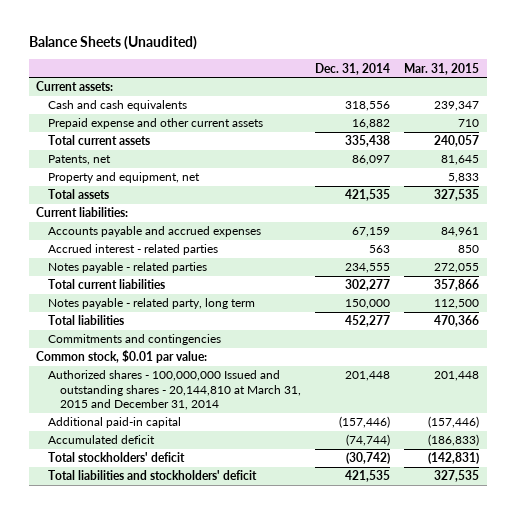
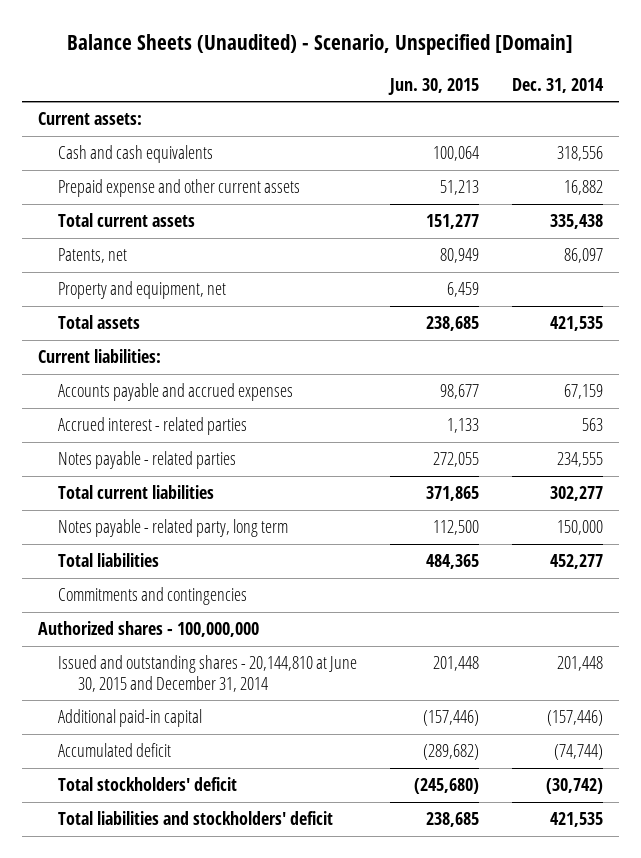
[28,36,197,51] Balance Sheets (Unaudited) -> [67,33,574,55] Balance Sheets (Unaudited) - Scenario, Unspecified [Domain]
[404,62,480,75] Mar. 31, 2015 -> none
none -> [387,77,479,95] Jun. 30, 2015
[36,350,208,364] Common stock, $0.01 par value: -> none
none -> [38,621,260,638] Authorized shares - 100,000,000
[47,370,301,411] Authorized shares - 100,000,000 Issued and outstanding shares - 20,144,810 at March 31, 2015 and December 31, 2014 -> [57,655,357,692] Issued and outstanding shares - 20,144,810 at June 30, 2015 and December 31, 2014

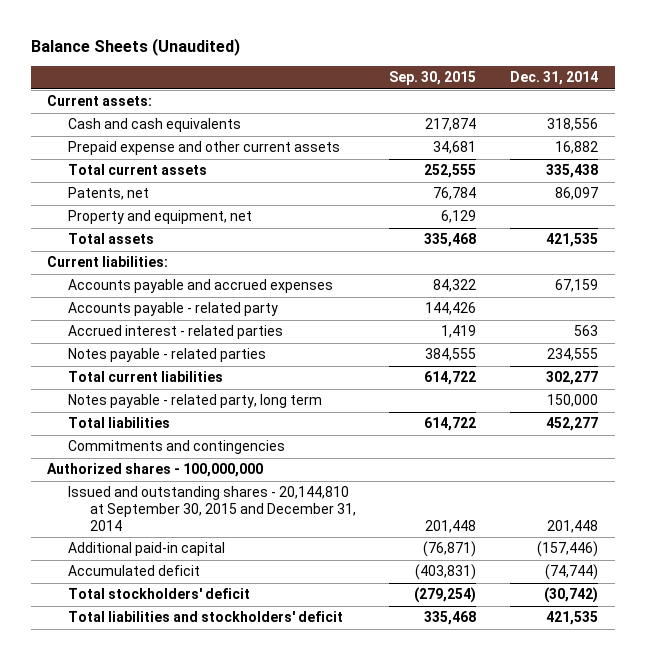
[67,33,574,55] Balance Sheets (Unaudited) - Scenario, Unspecified [Domain] -> [30,38,240,57] Balance Sheets (Unaudited)
[387,77,479,95] Jun. 30, 2015 -> none
none -> [389,71,477,86] Sep. 30, 2015
none -> [68,302,279,317] Accounts payable - related party
[57,655,357,692] Issued and outstanding shares - 20,144,810 at June 30, 2015 and December 31, 2014 -> [68,486,356,531] Issued and outstanding shares - 20,144,810 at September 30, 2015 and December 31, 2014

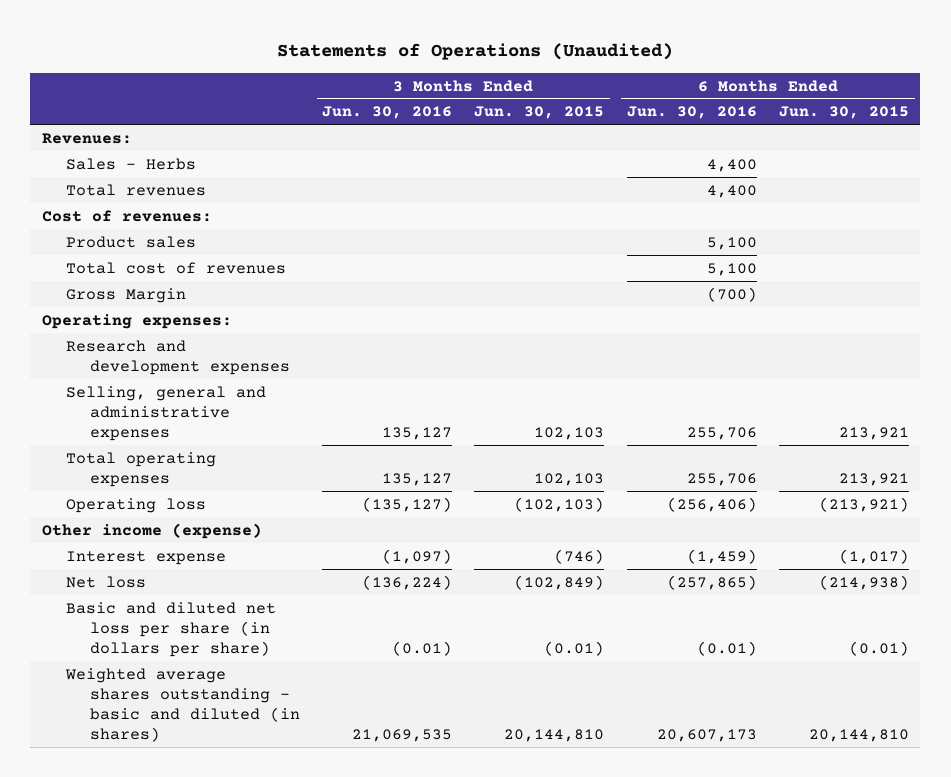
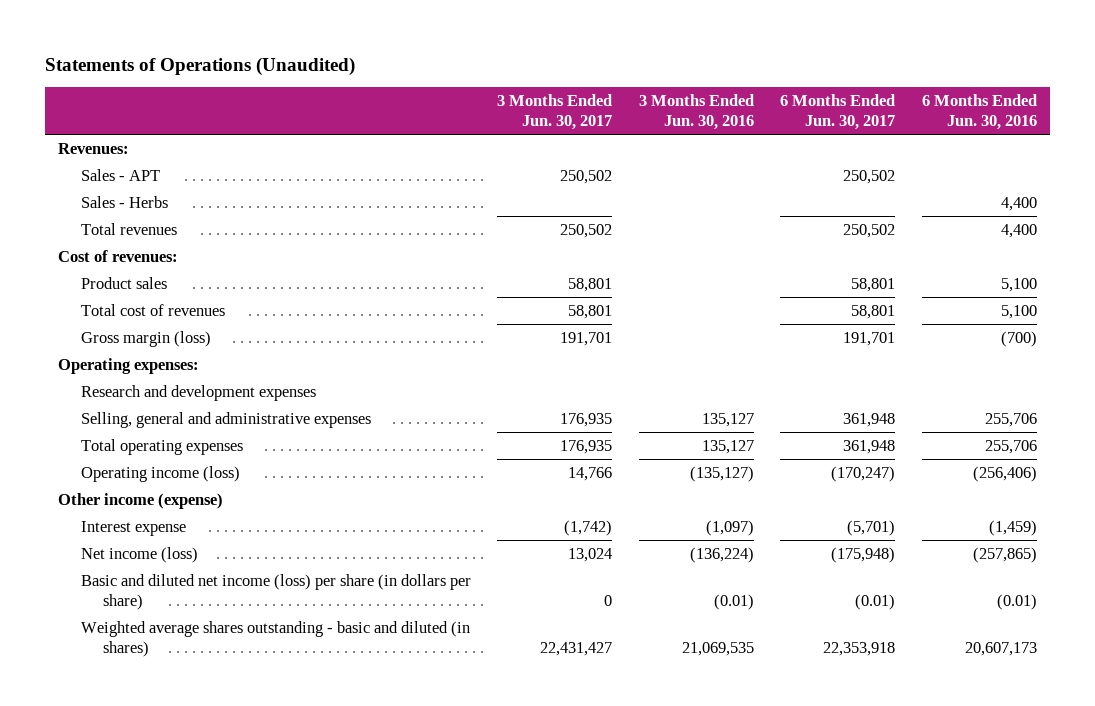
[474,106,605,120] Jun. 30, 2015 -> none
[778,106,909,120] Jun. 30, 2015 -> none
none -> [497,93,613,130] 3 Months Ended Jun. 30, 2017
none -> [780,93,896,130] 6 Months Ended Jun. 30, 2017
none -> [80,169,160,182] Sales - APT
[65,287,186,303] Gross Margin -> [80,331,211,348] Gross margin (loss)
[65,497,206,513] Operating loss -> [80,466,240,483] Operating income (loss)
[65,575,146,588] Net loss -> [80,547,198,564] Net income (loss)
[65,601,276,657] Basic and diluted net loss per share (in dollars per share) -> [80,574,471,610] Basic and diluted net income (loss) per share (in dollars per share)

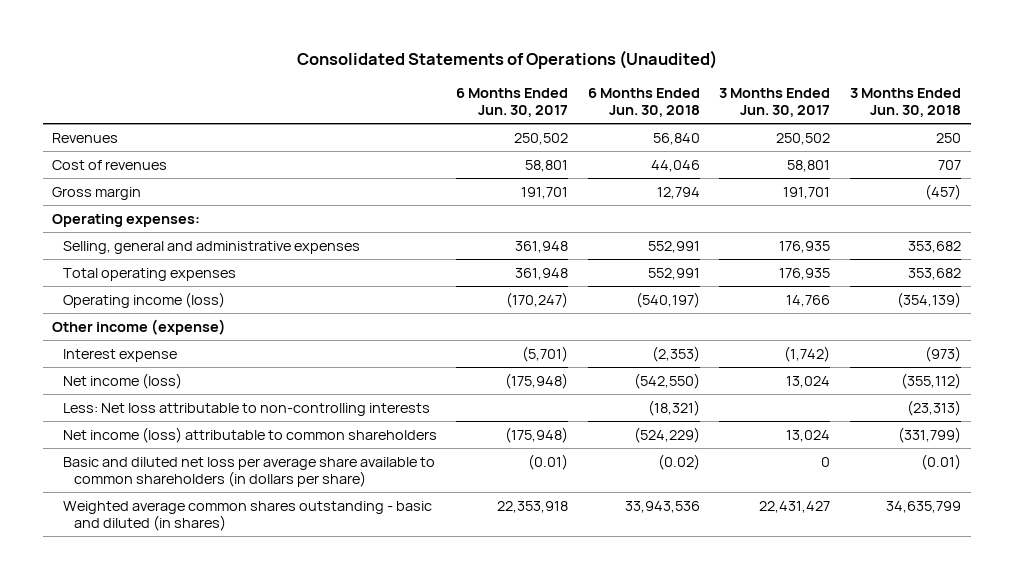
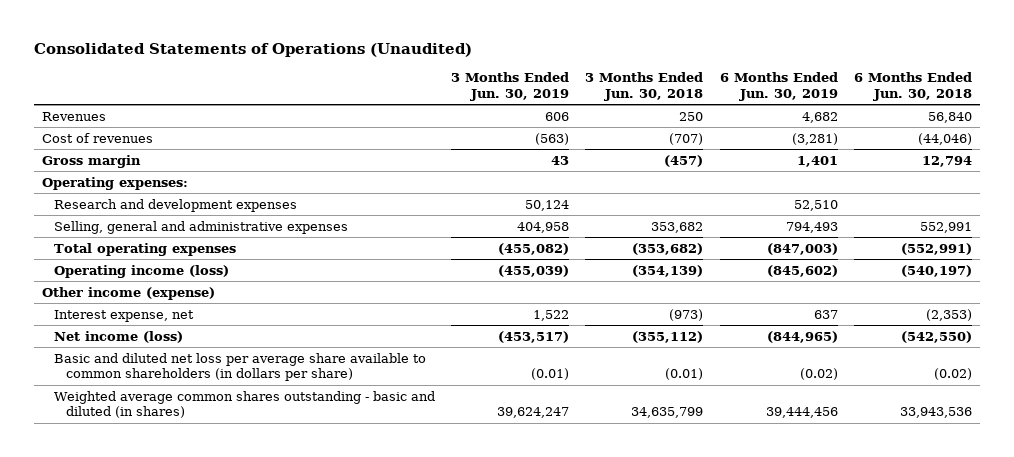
[456,87,569,118] 6 Months Ended Jun. 30, 2017 -> none
[719,87,831,118] 3 Months Ended Jun. 30, 2017 -> none
none -> [451,72,570,101] 3 Months Ended Jun. 30, 2019
none -> [719,72,838,101] 6 Months Ended Jun. 30, 2019
[650,159,700,172] 44,046 -> [917,132,972,145] (44,046)
[937,159,961,170] 707 -> [669,132,704,145] (707)
none -> [54,198,298,212] Research and development expenses
[647,267,700,280] 552,991 -> [900,242,972,255] (552,991)
[907,267,961,280] 353,682 -> [632,242,704,255] (353,682)
[63,348,178,362] Interest expense -> [54,309,195,322] Interest expense, net
[63,402,431,416] Less: Net loss attributable to non-controlling interests -> none
[63,426,438,443] Net income (loss) attributable to common shareholders -> none

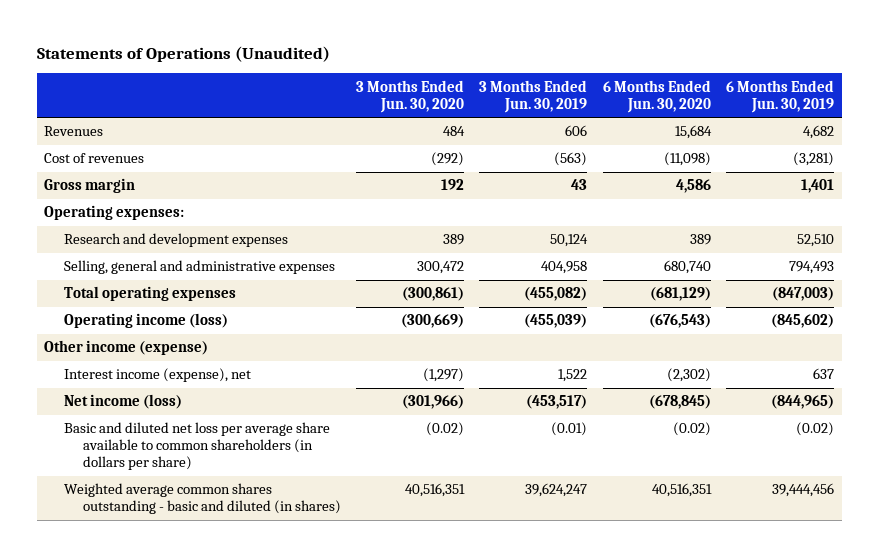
[34,42,473,57] Consolidated Statements of Operations (Unaudited) -> [36,45,330,62] Statements of Operations (Unaudited)
[585,72,704,101] 3 Months Ended Jun. 30, 2018 -> none
[853,72,972,101] 6 Months Ended Jun. 30, 2018 -> none
none -> [356,79,465,113] 3 Months Ended Jun. 30, 2020
none -> [602,79,711,113] 6 Months Ended Jun. 30, 2020
[54,309,195,322] Interest expense, net -> [63,368,251,383] Interest income (expense), net

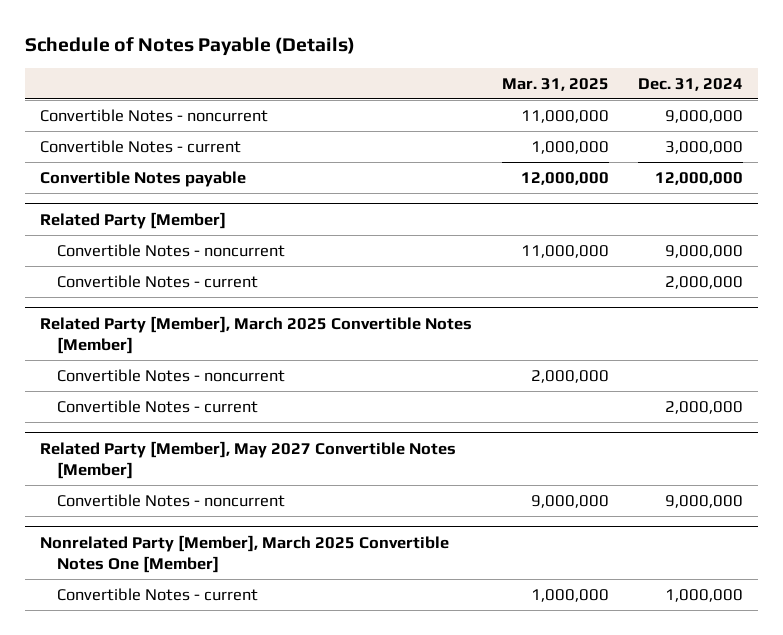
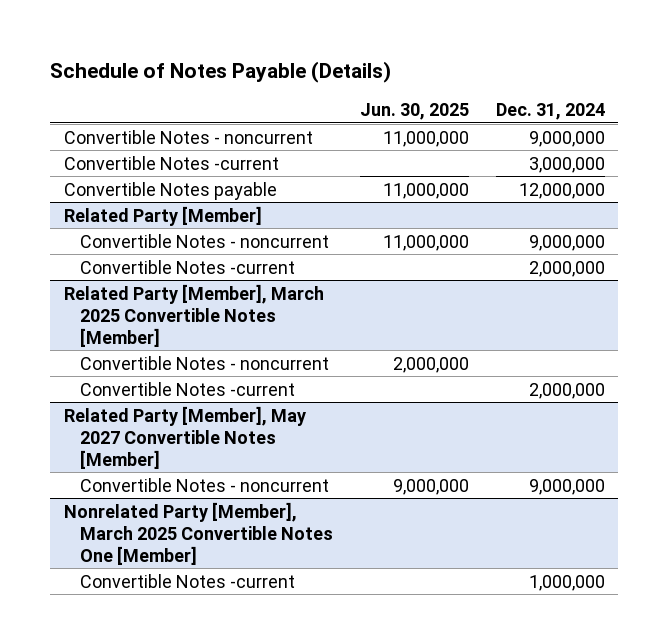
[501,77,609,91] Mar. 31, 2025 -> none
none -> [359,103,469,121] Jun. 30, 2025
[40,139,242,153] Convertible Notes - current -> [63,155,279,170] Convertible Notes -current
[56,274,258,288] Convertible Notes - current -> [79,259,295,274] Convertible Notes -current
[56,399,258,413] Convertible Notes - current -> [79,381,295,396] Convertible Notes -current
[56,587,258,601] Convertible Notes - current -> [79,573,295,588] Convertible Notes -current

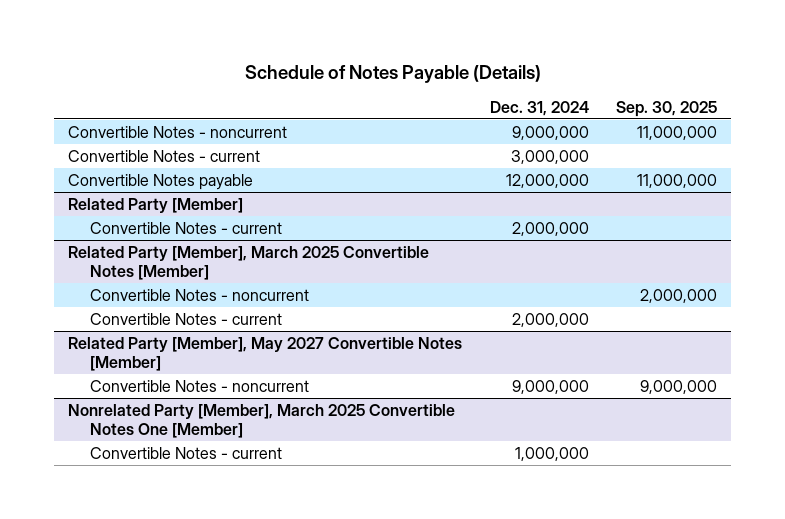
[359,103,469,121] Jun. 30, 2025 -> none
none -> [616,100,718,117] Sep. 30, 2025
[63,155,279,170] Convertible Notes -current -> [67,149,260,162] Convertible Notes - current
[79,233,329,248] Convertible Notes - noncurrent -> none
[79,259,295,274] Convertible Notes -current -> [90,221,283,234] Convertible Notes - current
[79,381,295,396] Convertible Notes -current -> [90,312,283,325] Convertible Notes - current
[79,573,295,588] Convertible Notes -current -> [90,446,283,459] Convertible Notes - current

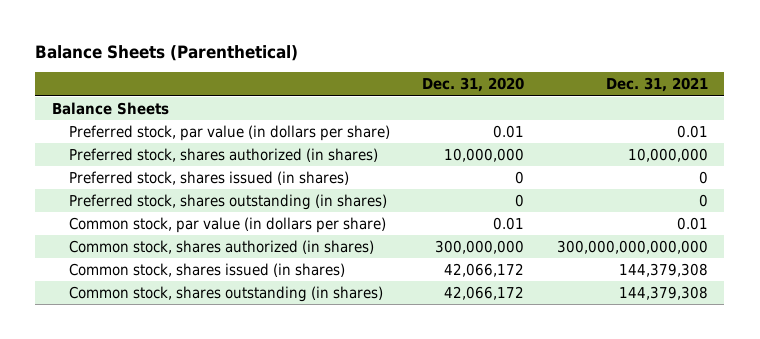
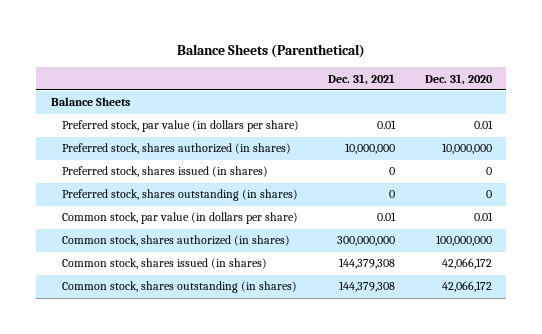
[435,239,525,254] 300,000,000 -> [435,235,492,247] 100,000,000
[557,239,709,254] 300,000,000,000,000 -> [337,236,396,247] 300,000,000

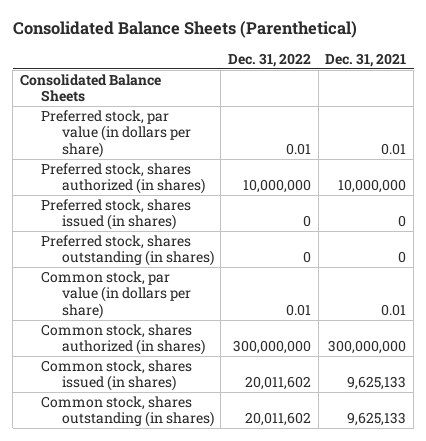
[177,44,366,59] Balance Sheets (Parenthetical) -> [12,21,357,39] Consolidated Balance Sheets (Parenthetical)
[424,73,493,85] Dec. 31, 2020 -> none
none -> [228,52,312,67] Dec. 31, 2022
[50,97,130,107] Balance Sheets -> [19,74,161,103] Consolidated Balance Sheets
[339,258,396,270] 144,379,308 -> [347,376,407,391] 9,625,133
[339,281,396,293] 144,379,308 -> [347,412,407,427] 9,625,133

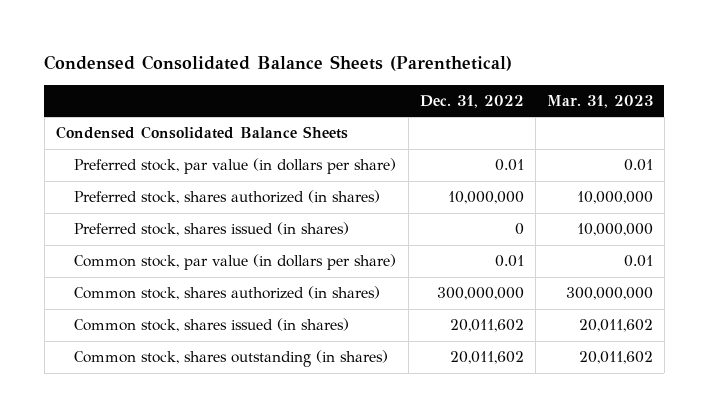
[12,21,357,39] Consolidated Balance Sheets (Parenthetical) -> [44,54,513,71] Condensed Consolidated Balance Sheets (Parenthetical)
[325,52,407,67] Dec. 31, 2021 -> none
none -> [546,94,653,108] Mar. 31, 2023
[19,74,161,103] Consolidated Balance Sheets -> [56,126,349,140] Condensed Consolidated Balance Sheets
[40,235,214,267] Preferred stock, shares outstanding (in shares) -> none

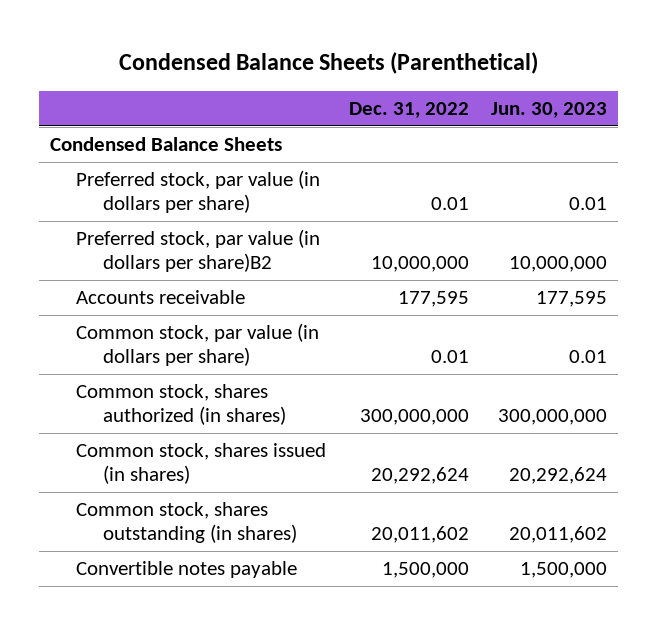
[44,54,513,71] Condensed Consolidated Balance Sheets (Parenthetical) -> [118,52,538,75] Condensed Balance Sheets (Parenthetical)
[546,94,653,108] Mar. 31, 2023 -> none
none -> [491,101,608,118] Jun. 30, 2023
[56,126,349,140] Condensed Consolidated Balance Sheets -> [49,137,282,152] Condensed Balance Sheets
[74,190,381,205] Preferred stock, shares authorized (in shares) -> none
[74,222,350,237] Preferred stock, shares issued (in shares) -> [76,229,321,272] Preferred stock, par value (in dollars per share)B2
[514,223,524,236] 0 -> [370,255,469,272] 10,000,000
none -> [76,290,246,305] Accounts receivable
[449,319,524,333] 20,011,602 -> [370,466,469,484] 20,292,624
none -> [76,561,298,579] Convertible notes payable

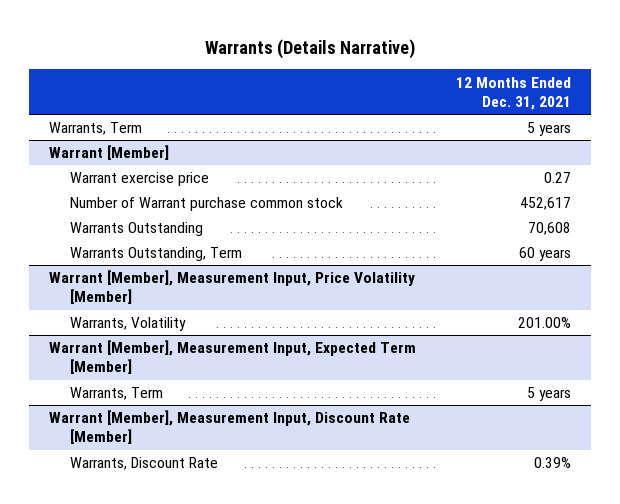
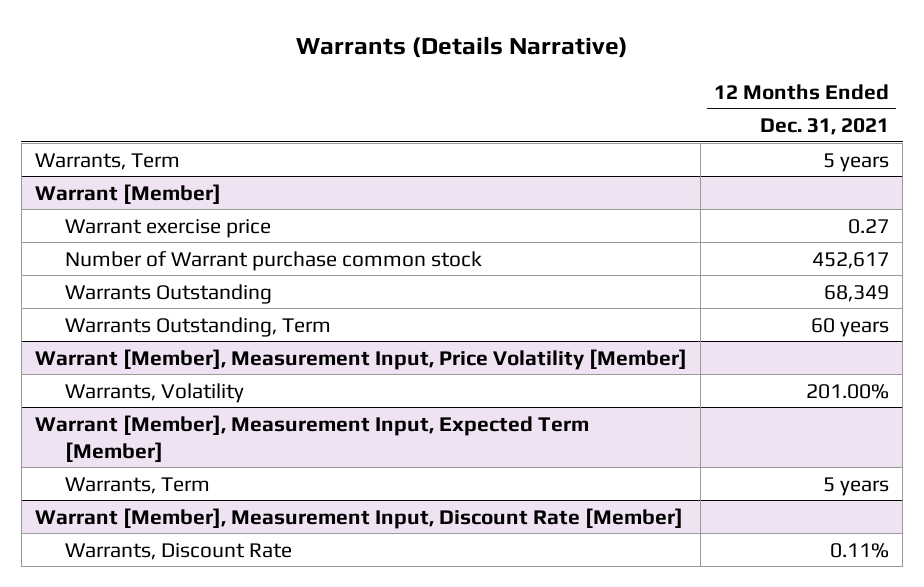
[527,222,571,236] 70,608 -> [824,284,890,302] 68,349
[533,457,571,469] 0.39% -> [830,542,890,558] 0.11%

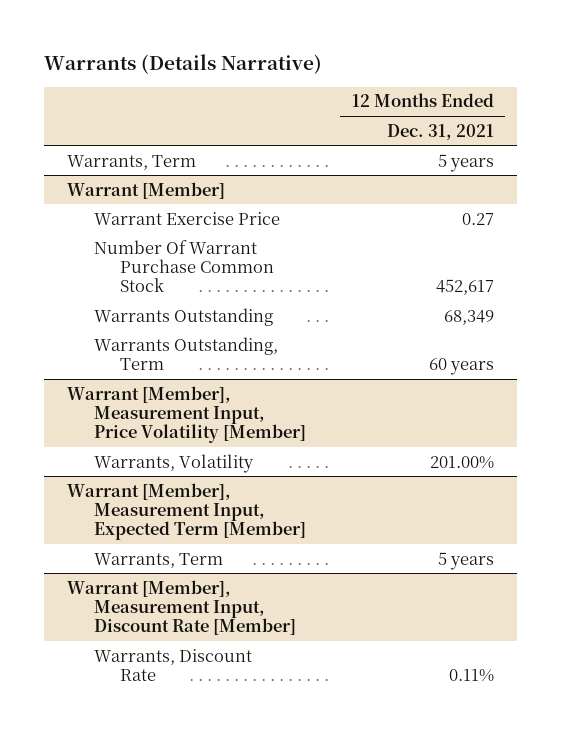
[64,218,271,238] Warrant exercise price -> [93,211,280,225] Warrant Exercise Price
[64,250,482,271] Number of Warrant purchase common stock -> [93,239,275,293] Number Of Warrant Purchase Common Stock

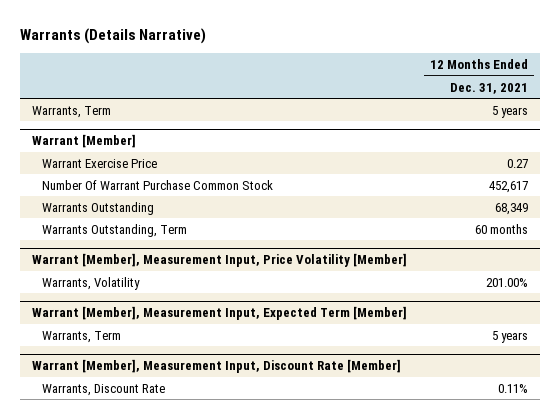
[428,357,494,375] 60 years -> [475,223,529,234] 60 months

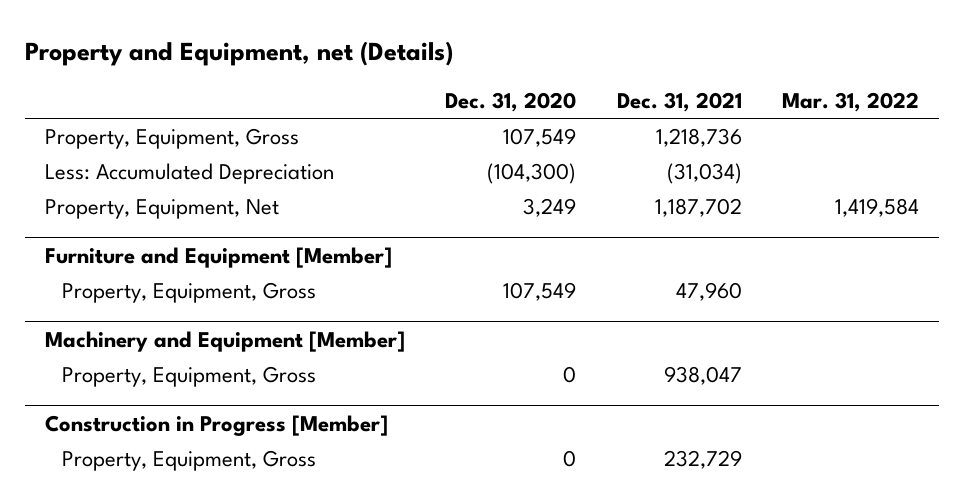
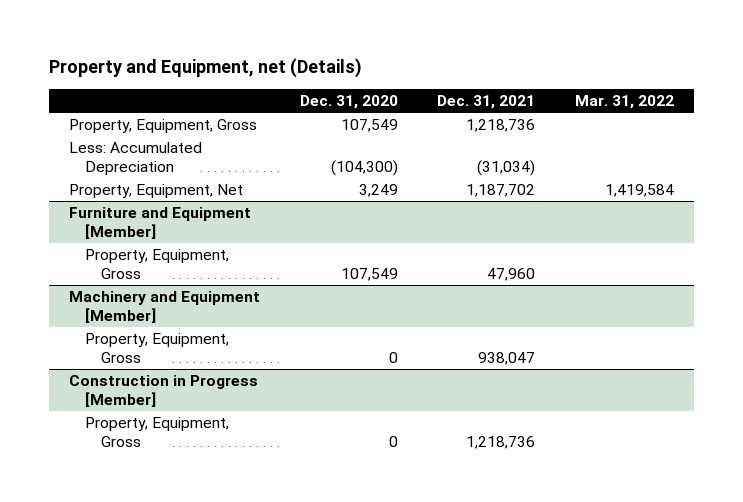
[663,450,742,470] 232,729 -> [466,436,536,450] 1,218,736

